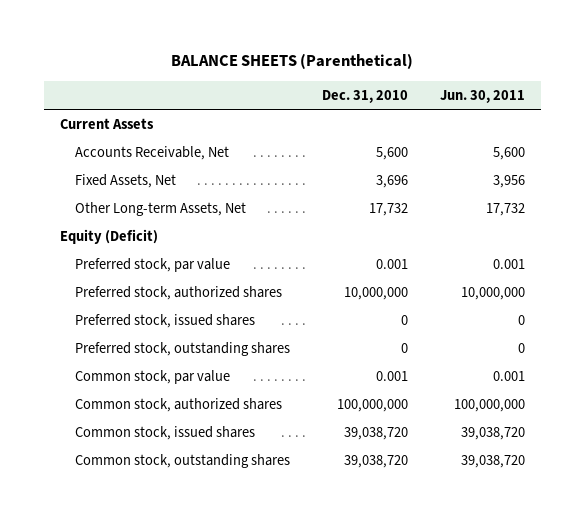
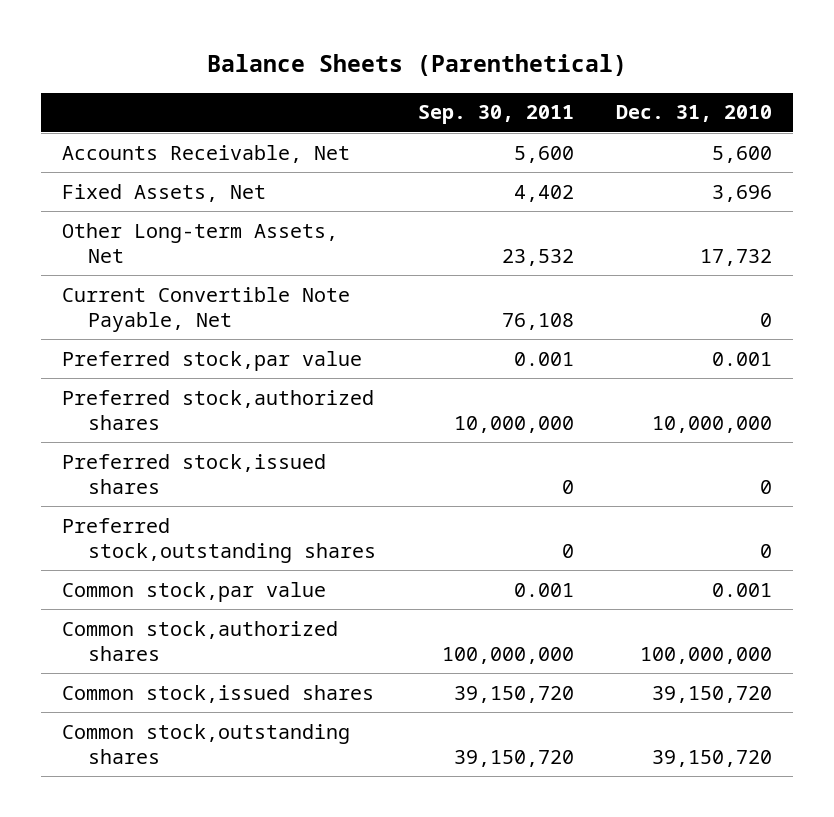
[171,53,414,70] BALANCE SHEETS (Parenthetical) -> [207,54,628,77] Balance Sheets (Parenthetical)
[439,89,525,103] Jun. 30, 2011 -> none
none -> [418,105,575,125] Sep. 30, 2011
[59,117,154,129] Current Assets -> none
[59,228,158,244] Equity (Deficit) -> none
none -> [62,286,351,332] Current Convertible Note Payable, Net
[74,257,230,272] Preferred stock, par value -> [62,350,363,371] Preferred stock,par value
[74,285,282,300] Preferred stock, authorized shares -> [62,389,375,430] Preferred stock,authorized shares
[74,313,255,328] Preferred stock, issued shares -> [62,453,327,494] Preferred stock,issued shares
[74,341,290,356] Preferred stock, outstanding shares -> [62,517,377,563] Preferred stock,outstanding shares
[74,369,230,384] Common stock, par value -> [62,581,327,602] Common stock,par value
[74,397,282,412] Common stock, authorized shares -> [62,620,339,661] Common stock,authorized shares
[74,425,255,440] Common stock, issued shares -> [62,684,375,703] Common stock,issued shares
[343,426,408,440] 39,038,720 -> [652,685,773,703] 39,150,720
[74,453,290,468] Common stock, outstanding shares -> [62,723,351,764] Common stock,outstanding shares
[343,454,408,468] 39,038,720 -> [652,749,773,767] 39,150,720

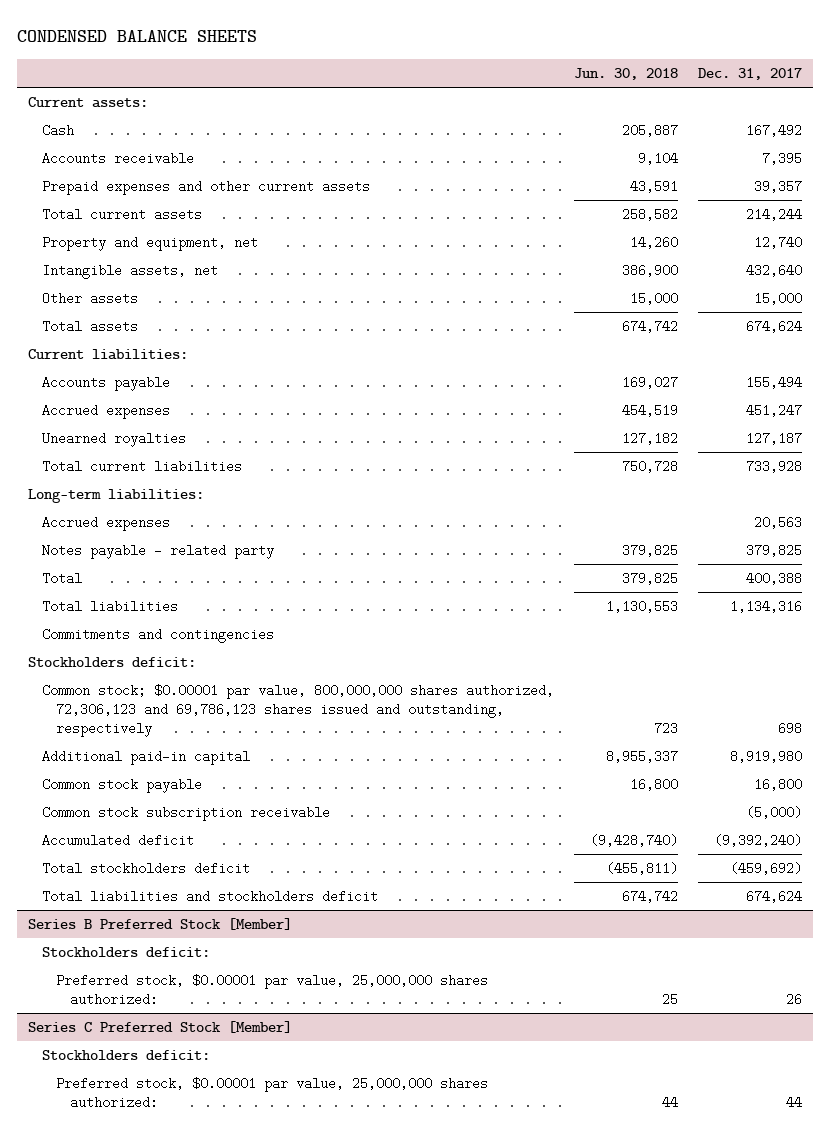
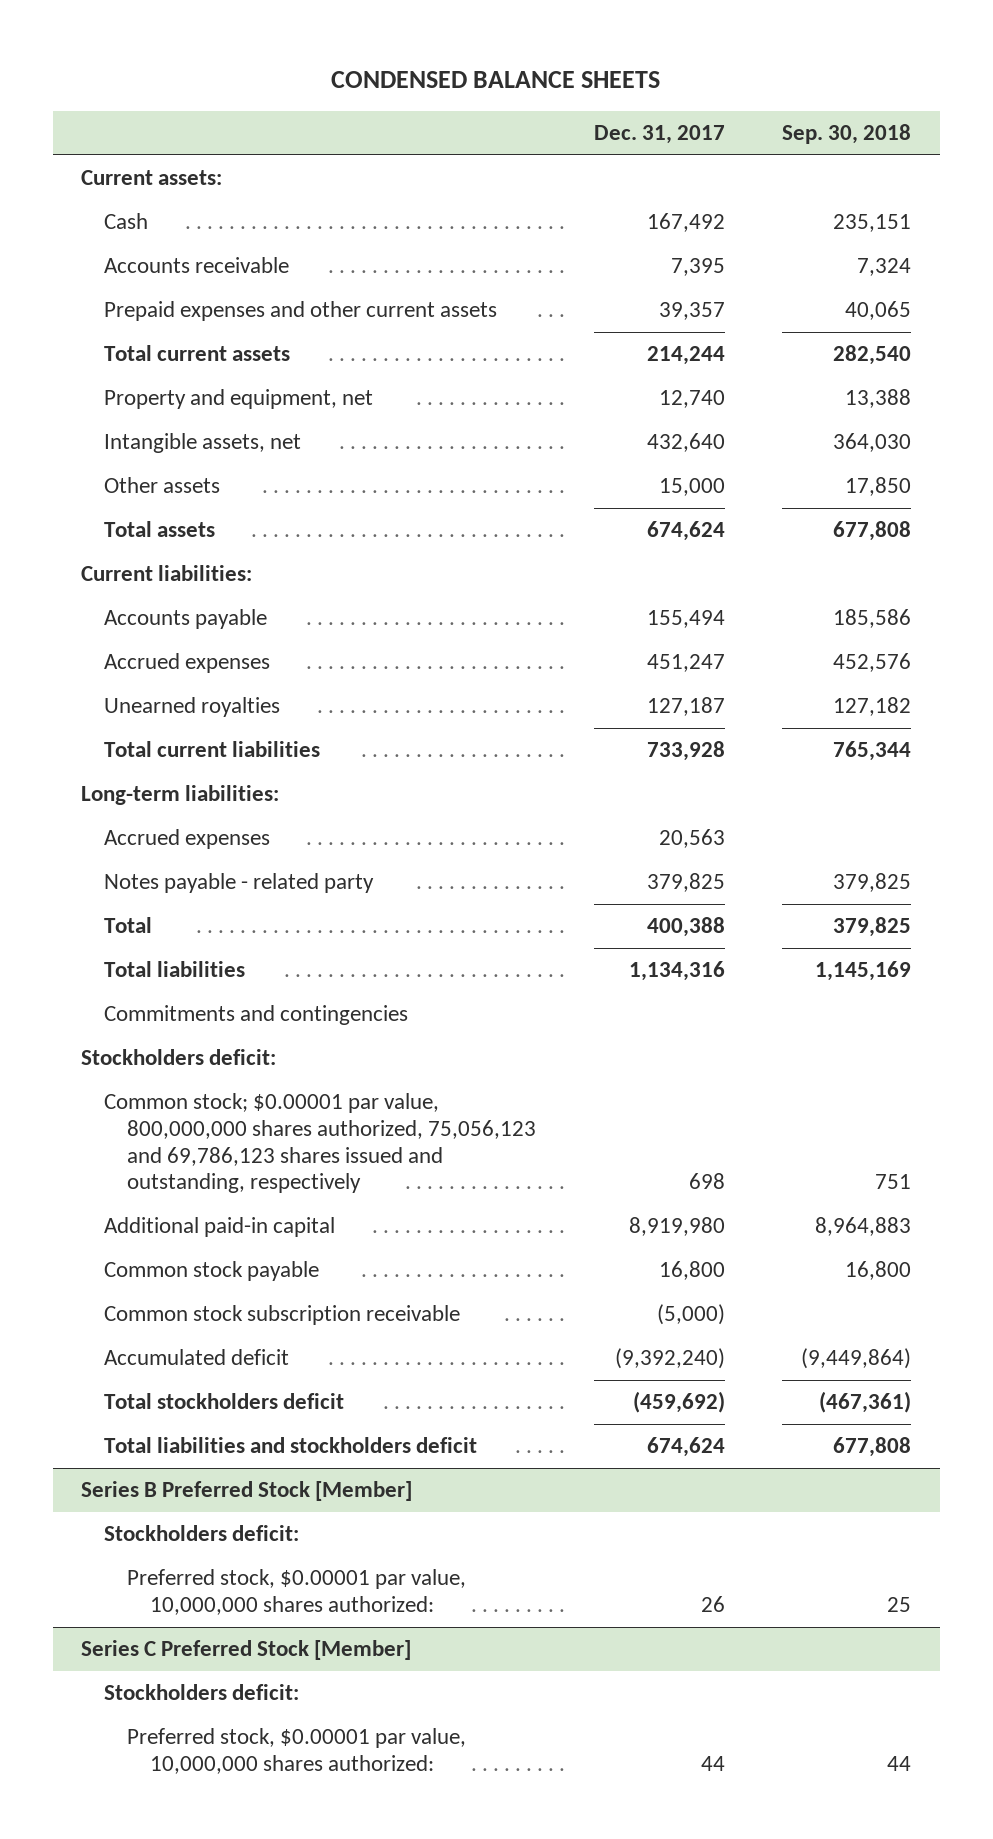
[574,67,679,80] Jun. 30, 2018 -> none
none -> [782,124,912,145] Sep. 30, 2018
[41,684,554,737] Common stock; $0.00001 par value, 800,000,000 shares authorized, 72,306,123 and 69,786,123 shares issued and outstanding, respectively -> [104,1093,537,1194] Common stock; $0.00001 par value, 800,000,000 shares authorized, 75,056,123 and 69,786,123 shares issued and outstanding, respectively
[55,974,488,1006] Preferred stock, $0.00001 par value, 25,000,000 shares authorized: -> [127,1569,467,1616] Preferred stock, $0.00001 par value, 10,000,000 shares authorized:
[55,1077,488,1109] Preferred stock, $0.00001 par value, 25,000,000 shares authorized: -> [127,1728,467,1775] Preferred stock, $0.00001 par value, 10,000,000 shares authorized:

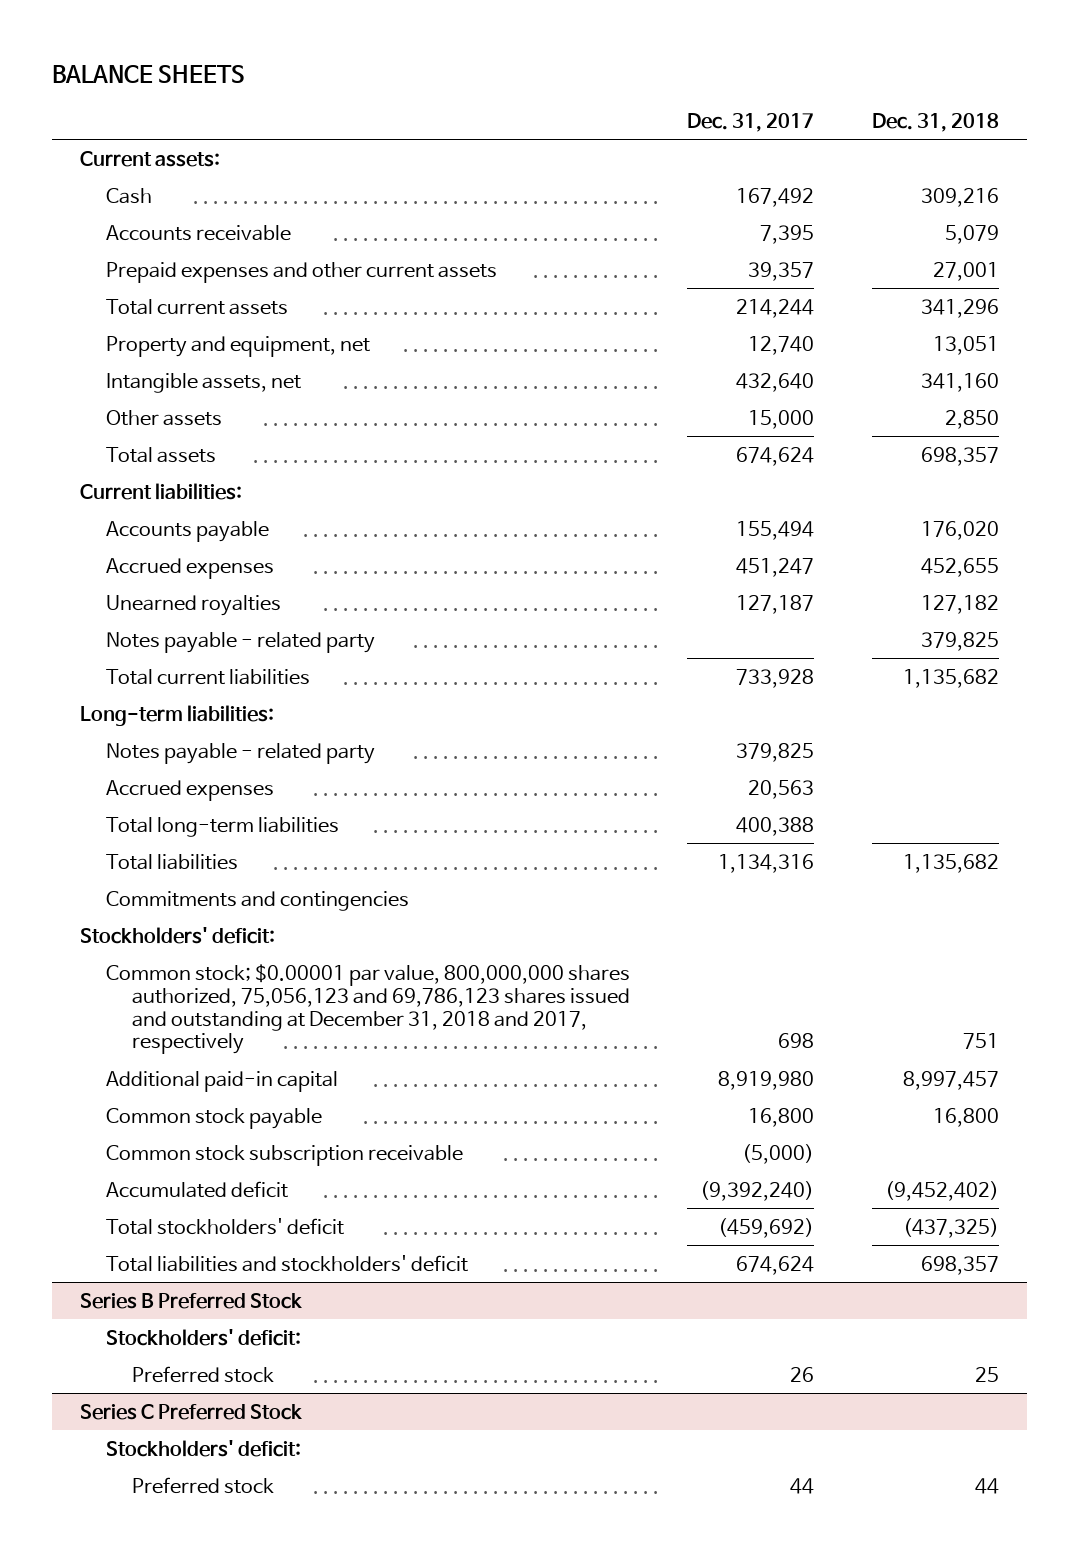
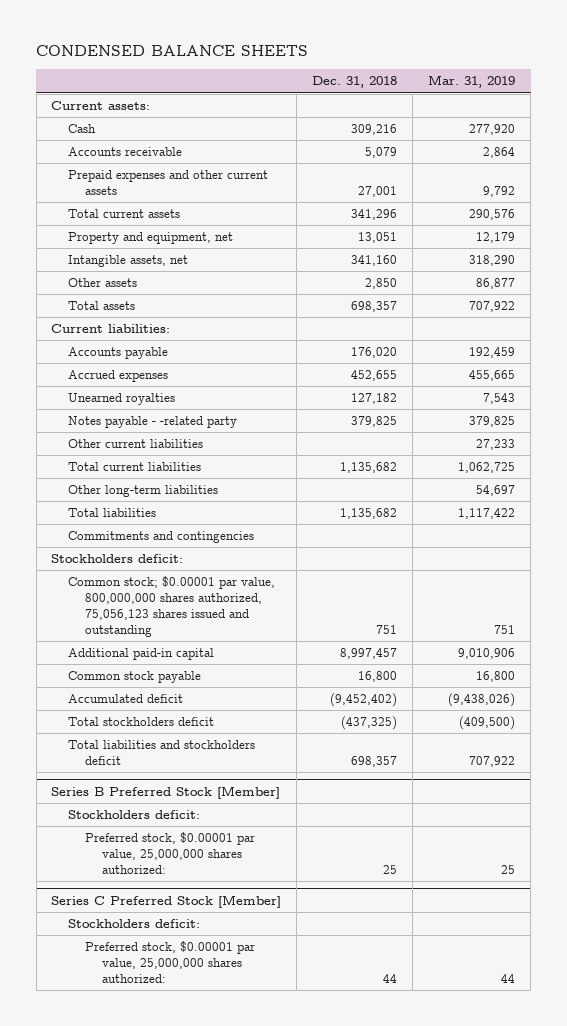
[51,65,245,84] BALANCE SHEETS -> [36,45,309,57] CONDENSED BALANCE SHEETS
[687,112,815,132] Dec. 31, 2017 -> none
none -> [428,75,516,89] Mar. 31, 2019
[106,631,376,653] Notes payable - related party -> [68,416,238,429] Notes payable - -related party
none -> [68,439,204,449] Other current liabilities
[106,742,376,764] Notes payable - related party -> none
[106,779,275,801] Accrued expenses -> none
[106,816,340,837] Total long-term liabilities -> none
[80,704,275,726] Long-term liabilities: -> [68,485,219,498] Other long-term liabilities
[80,926,276,944] Stockholders' deficit: -> [51,554,184,564] Stockholders deficit:
[106,963,631,1055] Common stock; $0.00001 par value, 800,000,000 shares authorized, 75,056,123 and 69,786,123 shares issued and outstanding at December 31, 2018 and 2017, respectively -> [68,576,276,637] Common stock; $0.00001 par value, 800,000,000 shares authorized, 75,056,123 shares issued and outstanding
[106,1144,464,1166] Common stock subscription receivable -> none
[106,1217,345,1235] Total stockholders' deficit -> [68,717,215,727] Total stockholders deficit
[106,1254,469,1272] Total liabilities and stockholders' deficit -> [68,740,256,766] Total liabilities and stockholders deficit
[80,1292,303,1309] Series B Preferred Stock -> [51,786,281,800] Series B Preferred Stock [Member]
[106,1328,302,1346] Stockholders' deficit: -> [68,810,201,820] Stockholders deficit:
[131,1365,274,1383] Preferred stock -> [84,832,255,874] Preferred stock, $0.00001 par value, 25,000,000 shares authorized:
[80,1403,303,1420] Series C Preferred Stock -> [51,895,282,909] Series C Preferred Stock [Member]
[106,1439,302,1457] Stockholders' deficit: -> [68,919,201,929] Stockholders deficit:
[131,1476,274,1494] Preferred stock -> [84,941,255,983] Preferred stock, $0.00001 par value, 25,000,000 shares authorized:

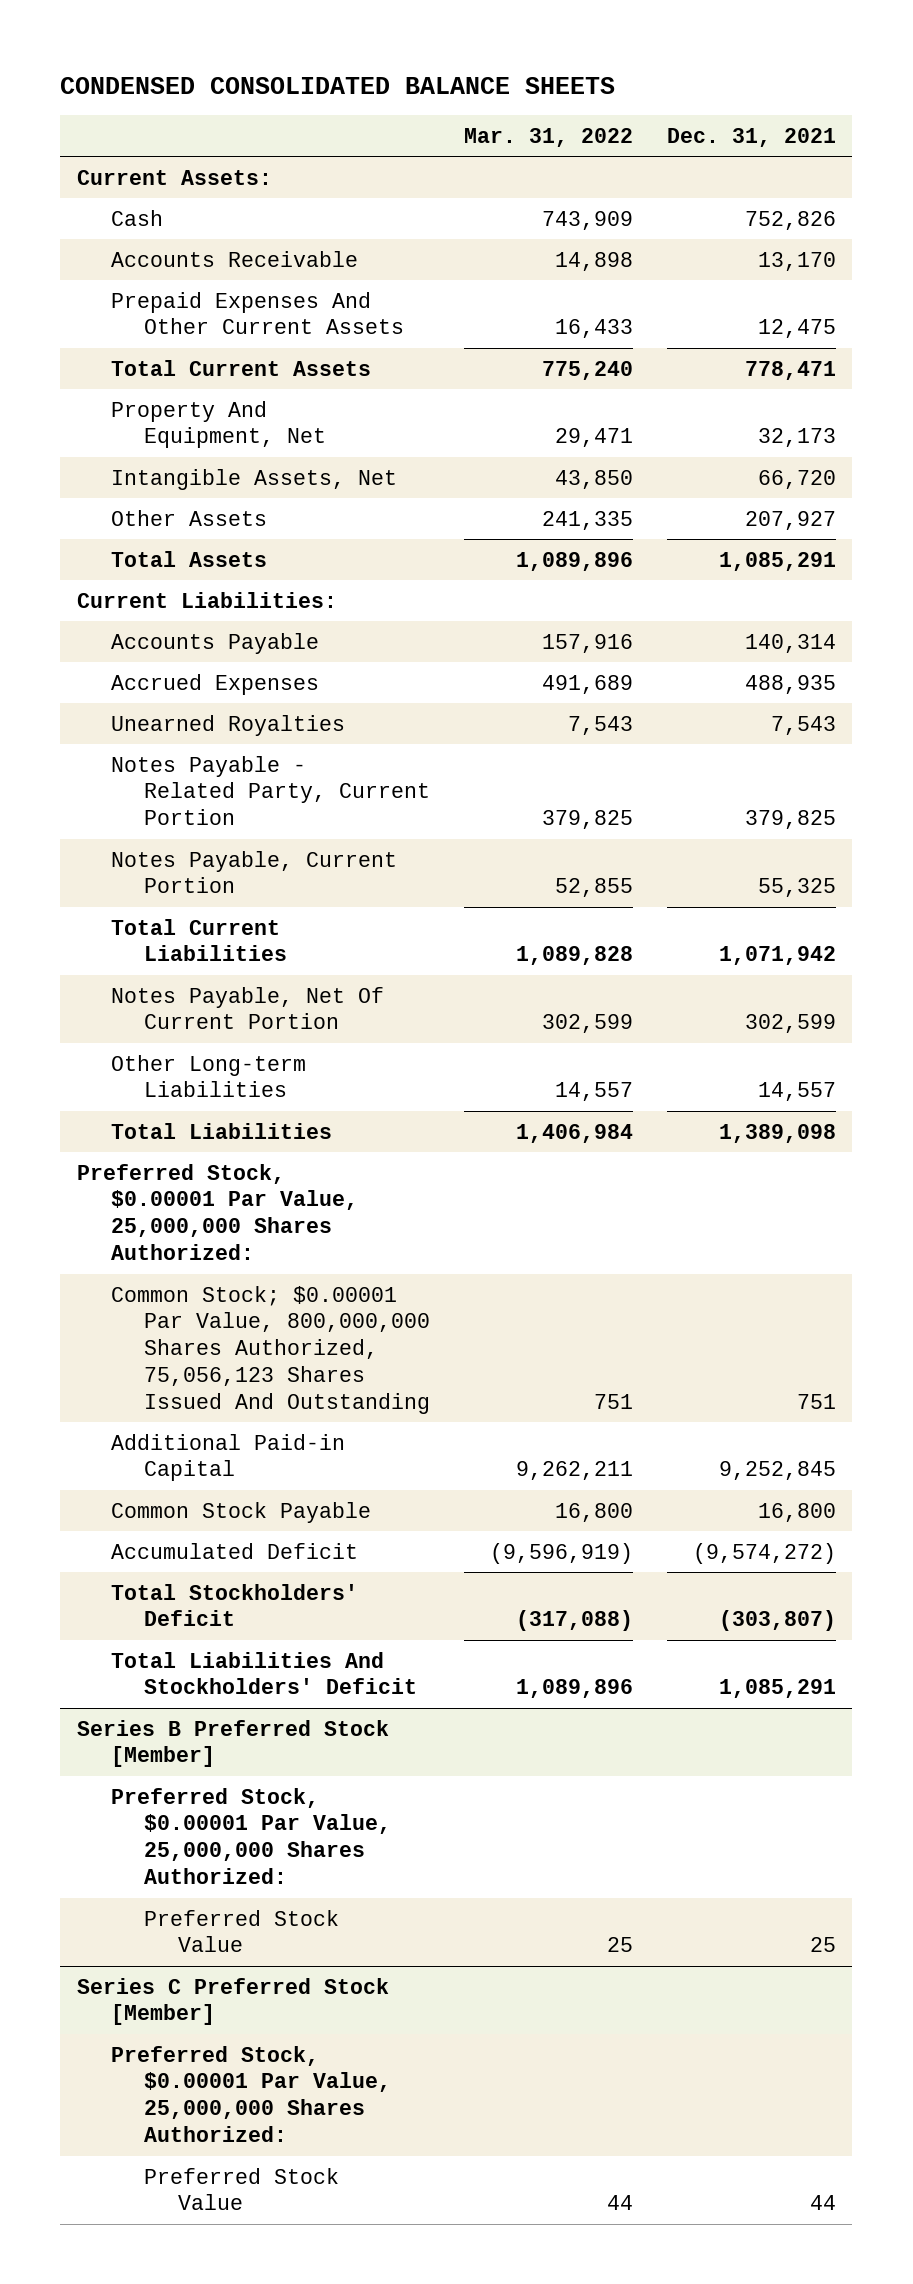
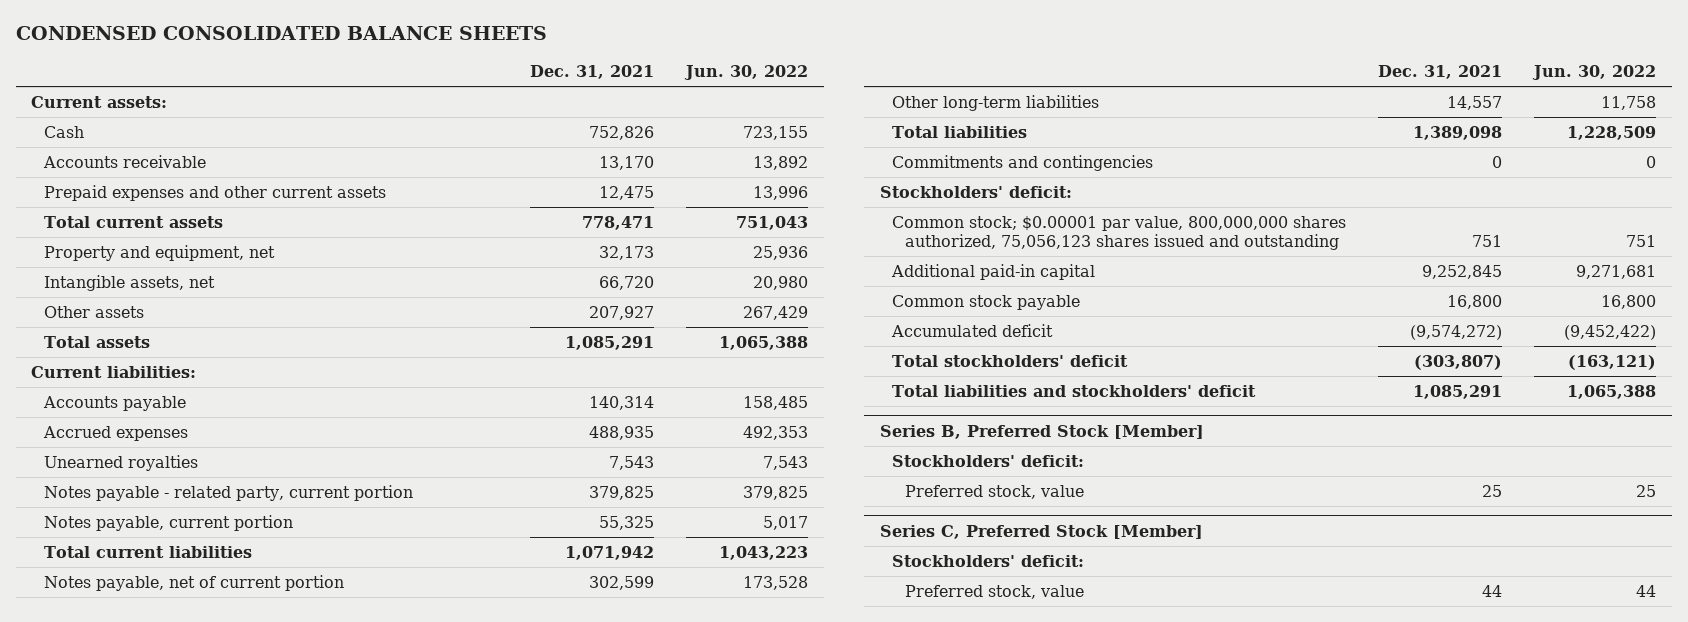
[464,127,634,147] Mar. 31, 2022 -> none
none -> [683,65,808,81] Jun. 30, 2022
[76,169,272,185] Current Assets: -> [31,95,168,108] Current assets:
[76,1163,358,1261] Preferred Stock, $0.00001 Par Value, 25,000,000 Shares Authorized: -> none
[110,1787,392,1885] Preferred Stock, $0.00001 Par Value, 25,000,000 Shares Authorized: -> none
[110,2045,392,2143] Preferred Stock, $0.00001 Par Value, 25,000,000 Shares Authorized: -> none
[110,250,358,267] Accounts Receivable -> [43,154,207,168] Accounts receivable
[110,291,405,335] Prepaid Expenses And Other Current Assets -> [44,184,387,201] Prepaid expenses and other current assets
[110,359,371,376] Total Current Assets -> [44,215,224,228] Total current assets
[110,400,327,449] Property And Equipment, Net -> [44,244,276,261] Property and equipment, net
[110,468,397,490] Intangible Assets, Net -> [44,274,216,291] Intangible assets, net
[110,509,267,526] Other Assets -> [44,305,145,318] Other assets
[110,550,267,567] Total Assets -> [44,335,151,348] Total assets
[76,591,337,608] Current Liabilities: -> [31,365,197,378] Current liabilities:
[110,632,319,654] Accounts Payable -> [43,395,187,411] Accounts payable
[110,673,319,695] Accrued Expenses -> [43,425,189,441] Accrued expenses
[110,714,345,736] Unearned Royalties -> [44,454,199,471] Unearned royalties
[110,755,431,826] Notes Payable - Related Party, Current Portion -> [44,484,414,501] Notes payable - related party, current portion
[110,850,397,894] Notes Payable, Current Portion -> [44,514,294,531] Notes payable, current portion
[110,918,288,962] Total Current Liabilities -> [44,545,253,558] Total current liabilities
[110,986,384,1030] Notes Payable, Net Of Current Portion -> [44,574,345,591] Notes payable, net of current portion
[110,1054,306,1098] Other Long-term Liabilities -> [892,94,1100,111] Other long-term liabilities
[110,1122,332,1139] Total Liabilities -> [892,125,1028,138] Total liabilities
none -> [892,154,1154,171] Commitments and contingencies
none -> [879,185,1072,198] Stockholders' deficit:
[110,1285,431,1415] Common Stock; $0.00001 Par Value, 800,000,000 Shares Authorized, 75,056,123 Shares Issued And Outstanding -> [892,215,1347,251] Common stock; $0.00001 par value, 800,000,000 shares authorized, 75,056,123 shares issued and outstanding
[110,1433,345,1482] Additional Paid-in Capital -> [891,263,1096,280] Additional paid-in capital
[110,1501,371,1523] Common Stock Payable -> [892,294,1081,310] Common stock payable
[110,1542,358,1559] Accumulated Deficit -> [891,323,1054,337] Accumulated deficit
[110,1583,358,1627] Total Stockholders' Deficit -> [892,354,1129,367] Total stockholders' deficit
[110,1651,418,1695] Total Liabilities And Stockholders' Deficit -> [892,384,1257,397] Total liabilities and stockholders' deficit
[76,1719,389,1768] Series B Preferred Stock [Member] -> [879,424,1204,439] Series B, Preferred Stock [Member]
none -> [892,454,1085,467] Stockholders' deficit:
[144,1909,340,1953] Preferred Stock Value -> [905,484,1085,499] Preferred stock, value
[76,1977,389,2026] Series C Preferred Stock [Member] -> [879,524,1203,539] Series C, Preferred Stock [Member]
none -> [892,554,1085,567] Stockholders' deficit:
[144,2167,340,2211] Preferred Stock Value -> [905,584,1085,599] Preferred stock, value

